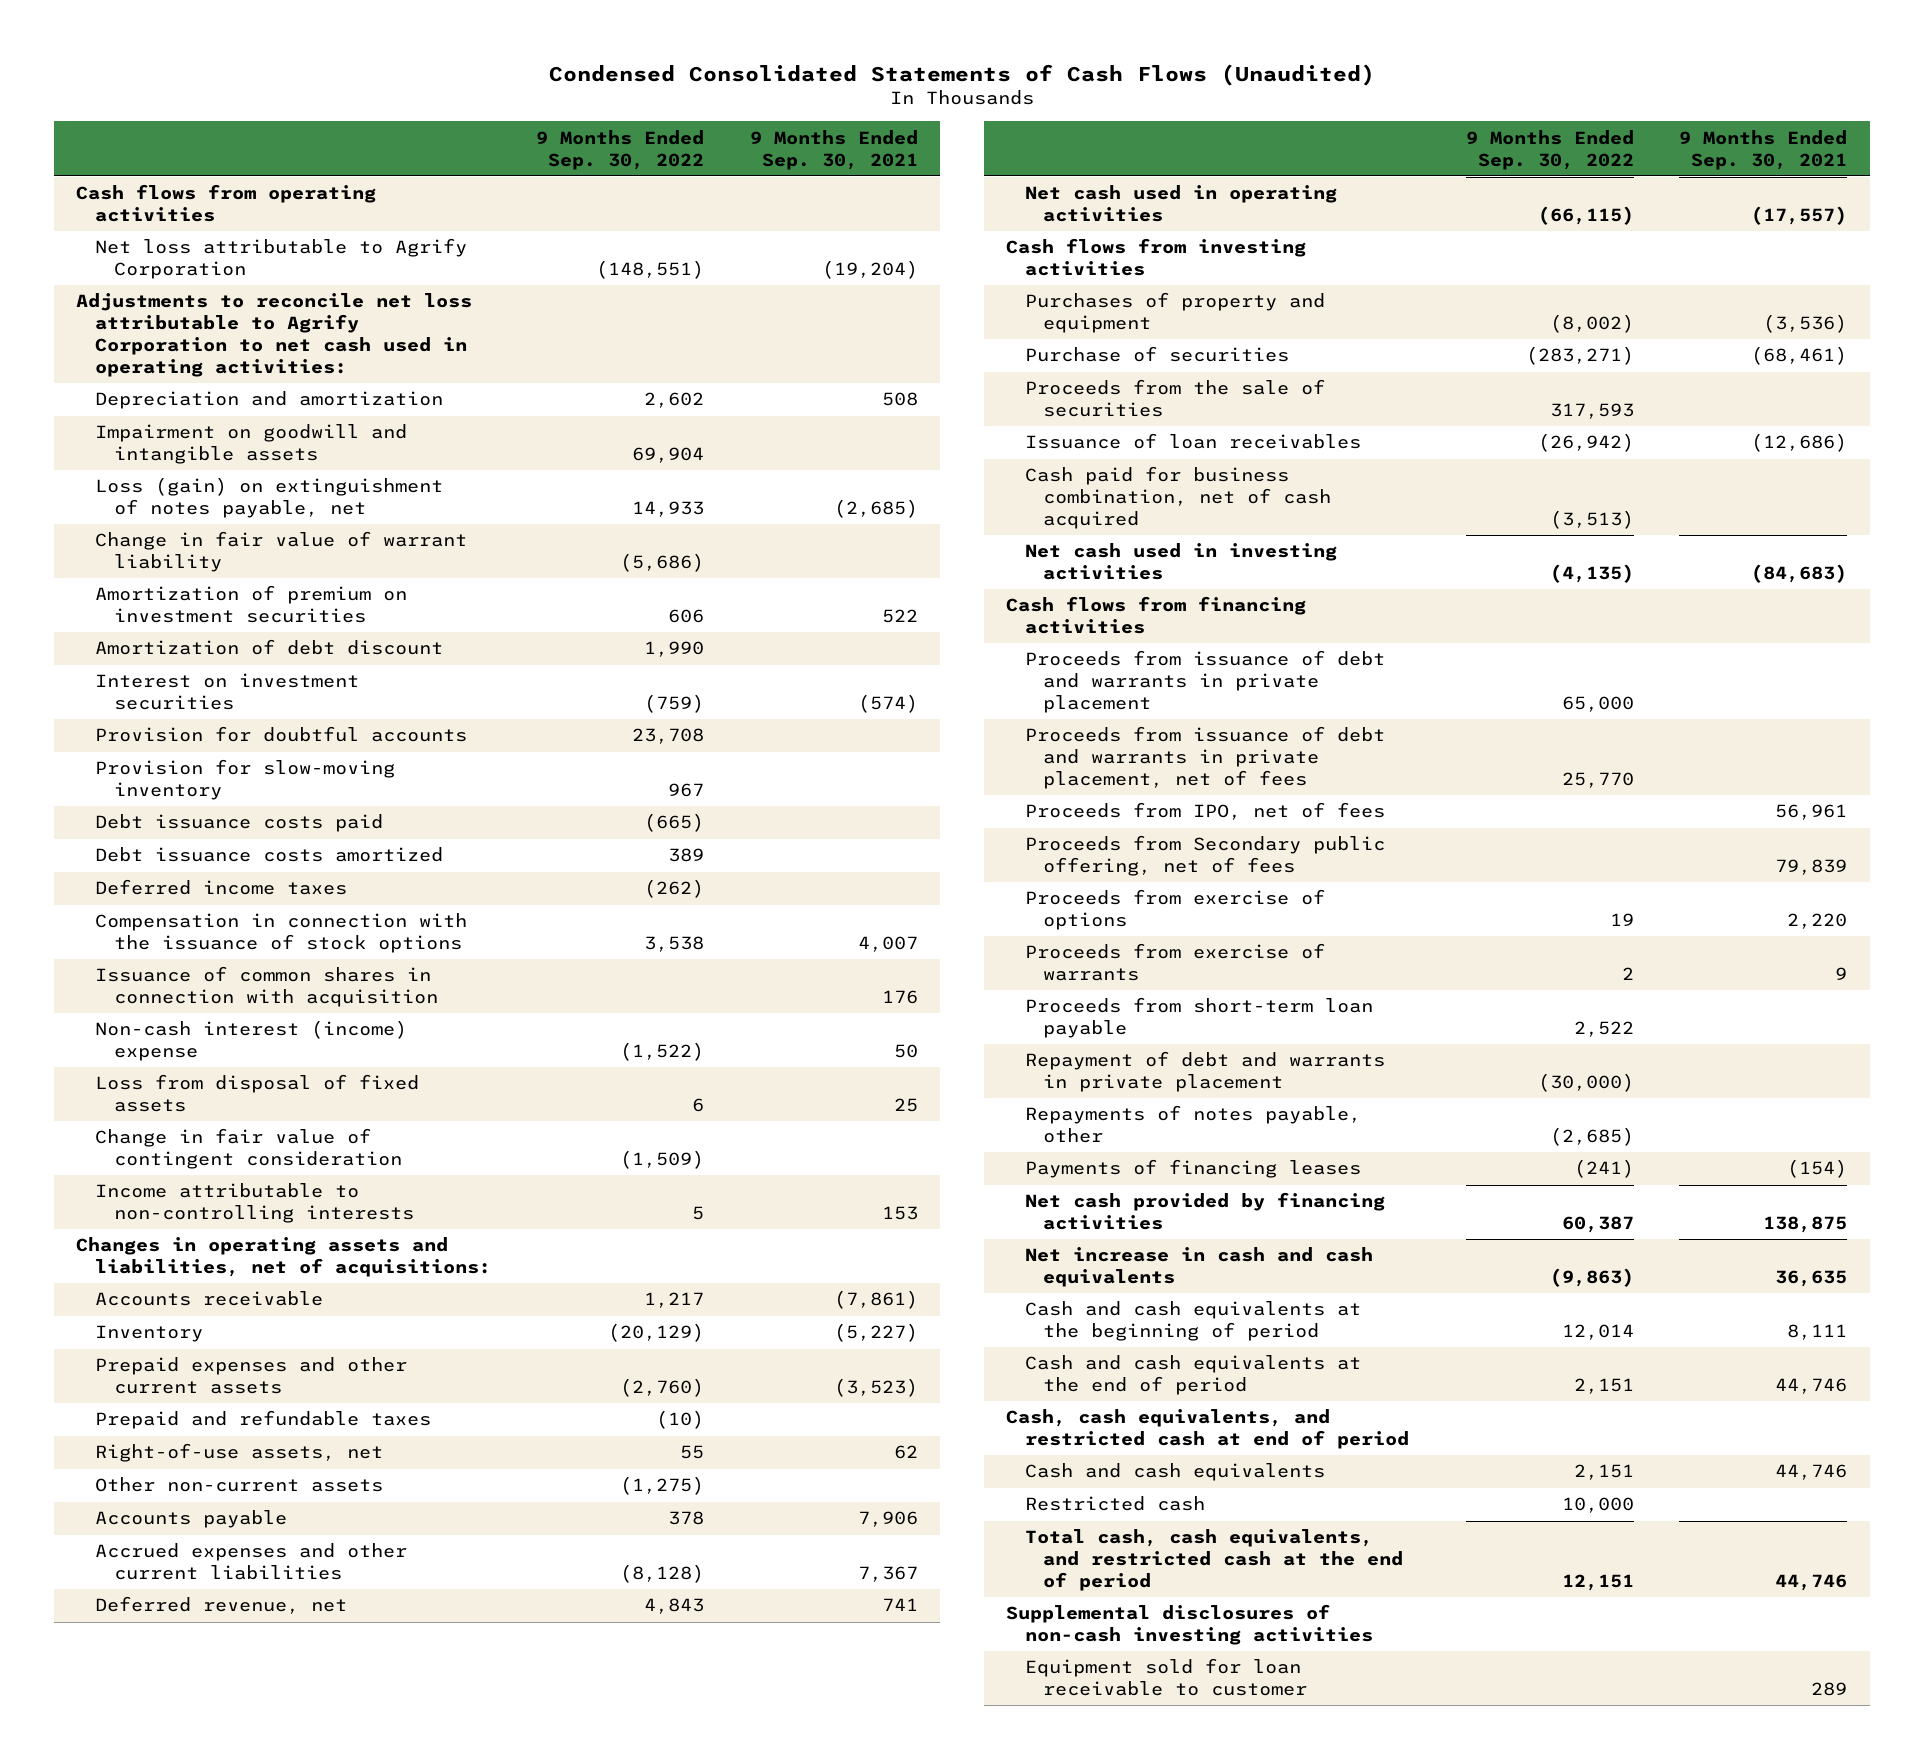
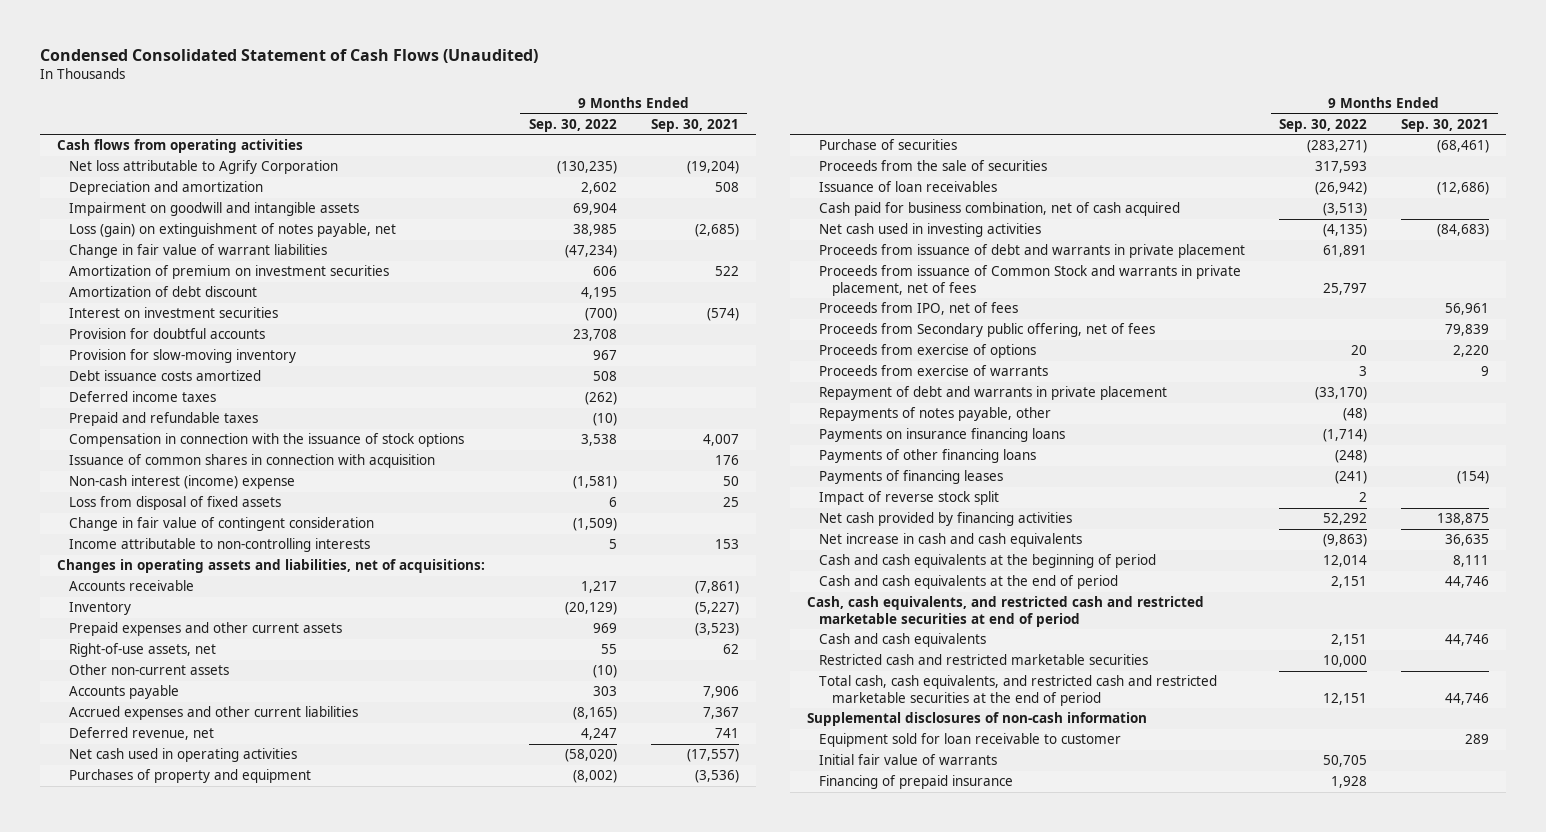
[548,63,1375,86] Condensed Consolidated Statements of Cash Flows (Unaudited) -> [39,48,538,63] Condensed Consolidated Statement of Cash Flows (Unaudited)
[76,293,473,378] Adjustments to reconcile net loss attributable to Agrify Corporation to net cash used in operating activities: -> none
[596,260,705,280] (148,551) -> [556,161,617,175] (130,235)
[632,501,705,518] 14,933 -> [572,224,617,237] 38,985
[95,531,468,573] Change in fair value of warrant liability -> [68,244,327,259] Change in fair value of warrant liabilities
[620,553,705,573] (5,686) -> [564,245,617,259] (47,234)
[644,641,705,658] 1,990 -> [580,287,617,300] 4,195
[644,694,705,714] (759) -> [584,308,617,322] (700)
[95,814,384,833] Debt issuance costs paid -> none
[668,848,705,863] 389 -> [592,371,617,382] 508
[95,1410,432,1430] Prepaid and refundable taxes -> [68,412,258,427] Prepaid and refundable taxes
[620,1042,705,1062] (1,522) -> [572,476,617,490] (1,581)
[620,1378,705,1398] (2,760) -> [592,623,617,634] 969
[1006,238,1307,277] Cash flows from investing activities -> none
[620,1476,705,1496] (1,275) -> [592,665,617,679] (10)
[668,1511,705,1526] 378 -> [592,686,617,697] 303
[620,1564,705,1584] (8,128) -> [572,707,617,721] (8,165)
[644,1598,705,1615] 4,843 -> [580,728,617,741] 4,247
[1538,206,1635,226] (66,115) -> [564,749,617,763] (58,020)
[1006,596,1307,635] Cash flows from financing activities -> none
[1562,696,1635,713] 65,000 -> [1323,245,1368,258] 61,891
[1024,726,1385,790] Proceeds from issuance of debt and warrants in private placement, net of fees -> [819,265,1242,297] Proceeds from issuance of Common Stock and warrants in private placement, net of fees
[1562,772,1635,789] 25,770 -> [1323,283,1368,296] 25,797
[1024,997,1373,1039] Proceeds from short-term loan payable -> none
[1610,913,1635,927] 19 -> [1351,345,1368,356] 20
[1622,967,1635,981] 2 -> [1359,366,1368,377] 3
[1538,1073,1635,1093] (30,000) -> [1315,387,1368,401] (33,170)
[1550,1127,1635,1147] (2,685) -> [1343,408,1368,422] (48)
none -> [819,428,1066,443] Payments on insurance financing loans
none -> [819,449,1037,464] Payments of other financing loans
none -> [819,491,1000,506] Impact of reverse stock split
[1562,1216,1635,1234] 60,387 -> [1323,513,1368,526] 52,292
[1006,1409,1409,1450] Cash, cash equivalents, and restricted cash at end of period -> [806,596,1204,628] Cash, cash equivalents, and restricted cash and restricted marketable securities at end of period
[1024,1496,1205,1512] Restricted cash -> [819,654,1149,666] Restricted cash and restricted marketable securities
[1024,1529,1404,1592] Total cash, cash equivalents, and restricted cash at the end of period -> [819,675,1218,707] Total cash, cash equivalents, and restricted cash and restricted marketable securities at the end of period
[1006,1604,1373,1646] Supplemental disclosures of non-cash investing activities -> [806,712,1147,727] Supplemental disclosures of non-cash information
none -> [819,754,998,766] Initial fair value of warrants
none -> [819,775,1014,790] Financing of prepaid insurance

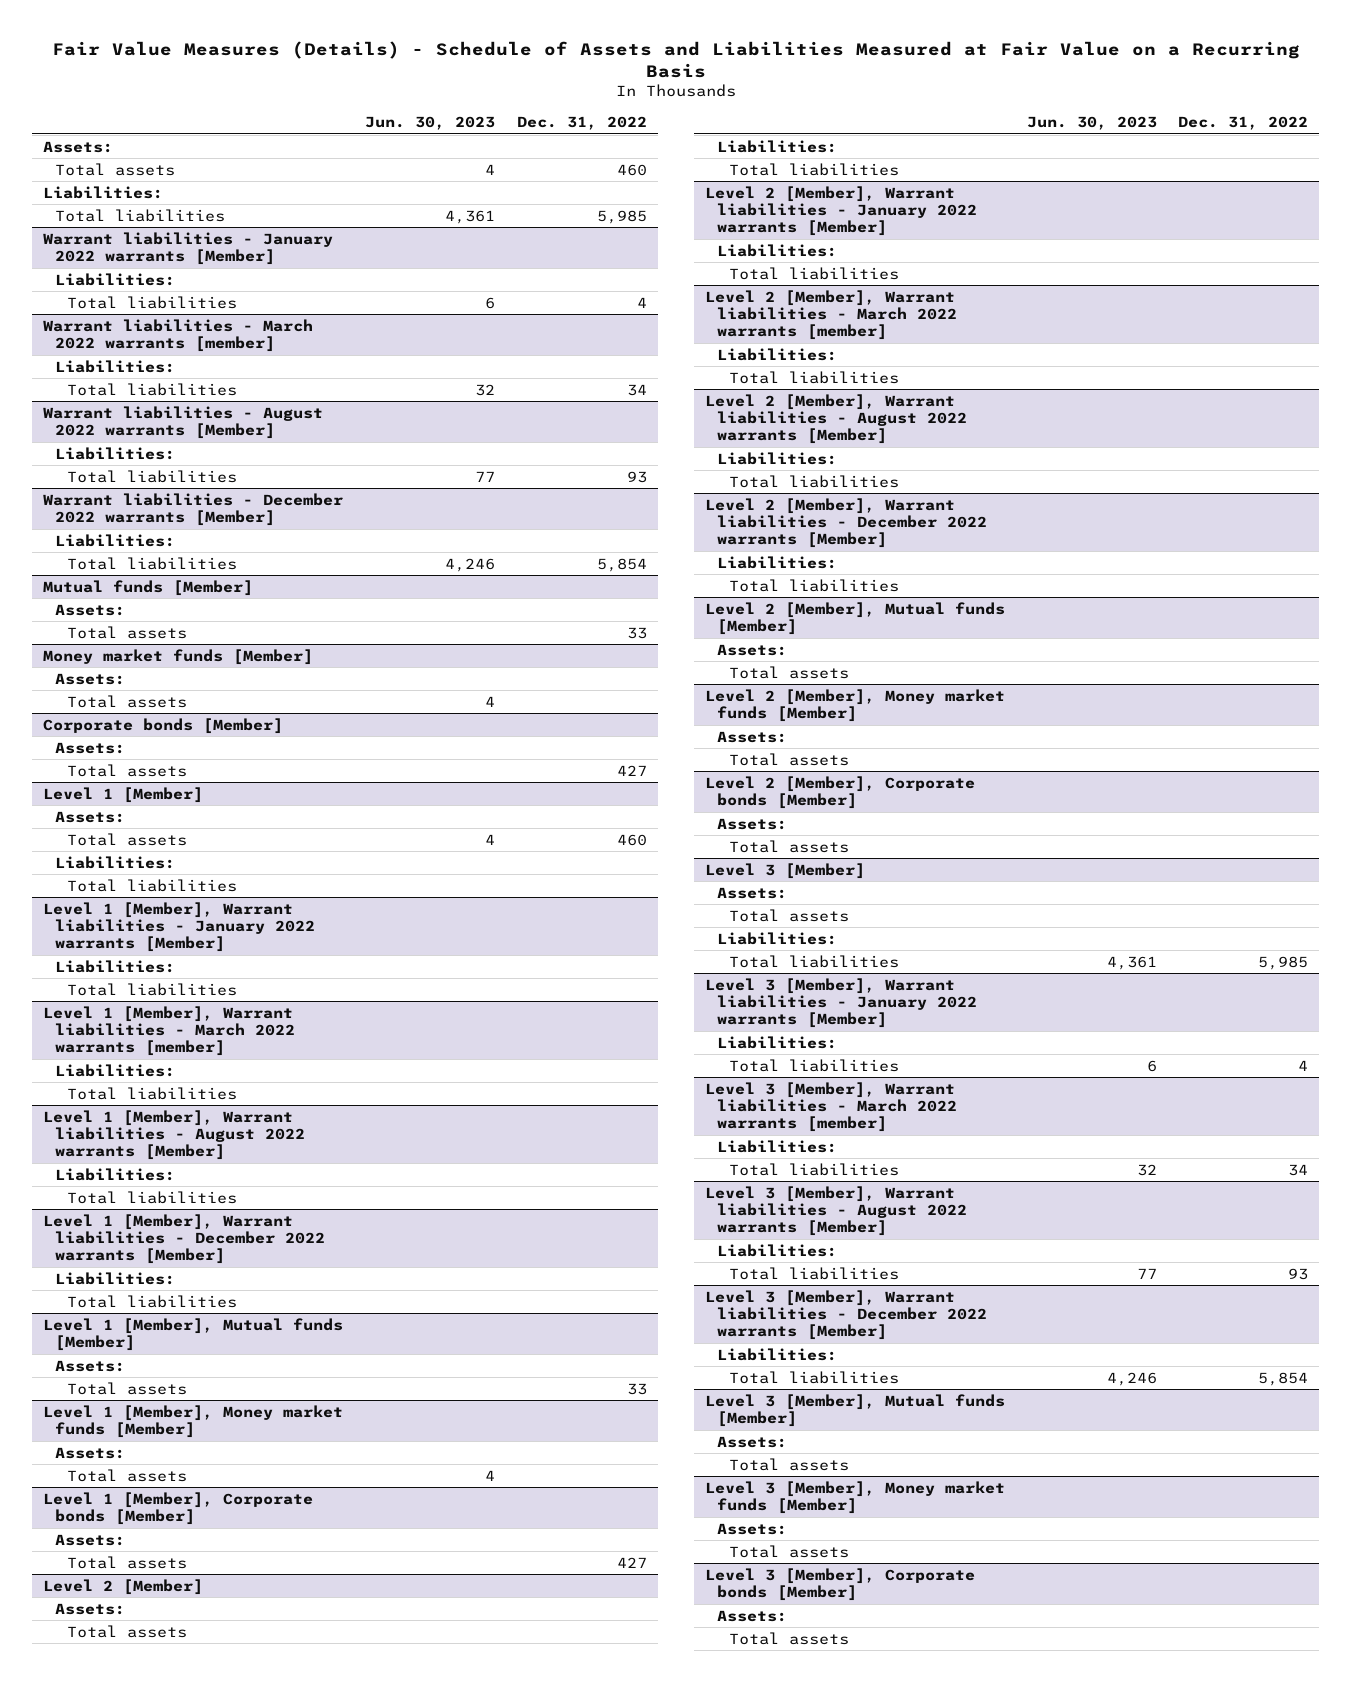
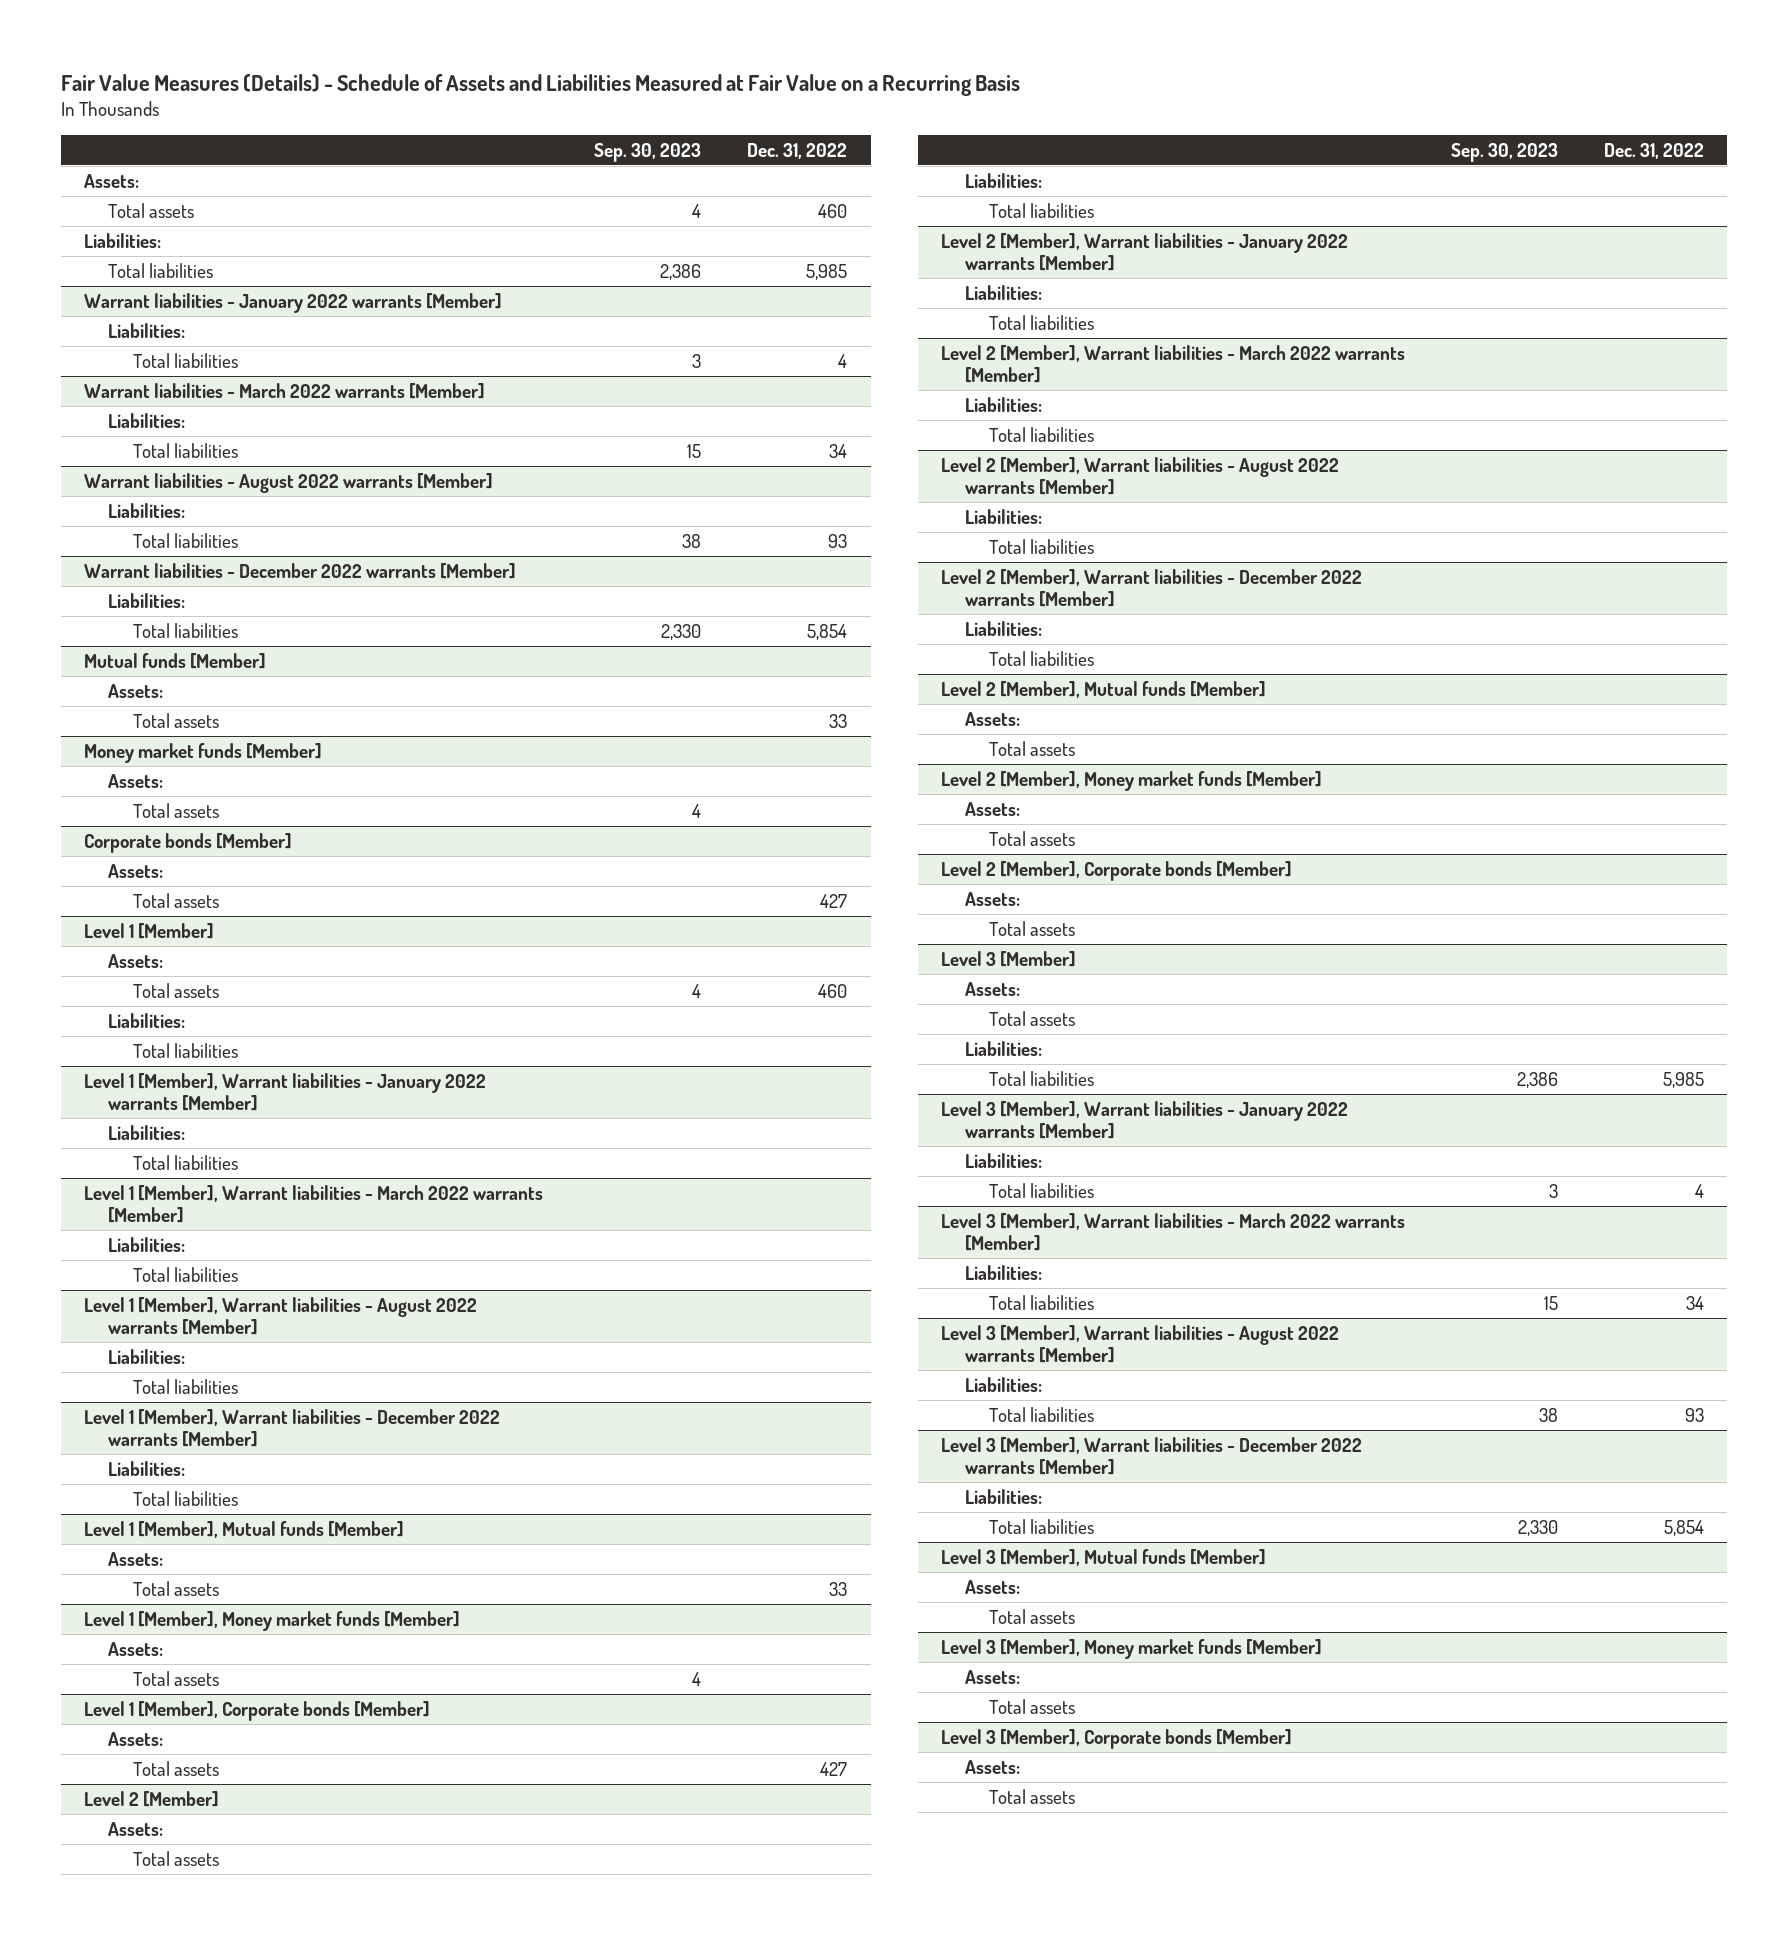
[365,116,496,131] Jun. 30, 2023 -> none
none -> [594,142,702,162] Sep. 30, 2023
[43,318,314,352] Warrant liabilities - March 2022 warrants [member] -> [84,382,486,399] Warrant liabilities - March 2022 warrants [Member]
[43,1005,296,1057] Level 1 [Member], Warrant liabilities - March 2022 warrants [member] -> [84,1184,544,1223] Level 1 [Member], Warrant liabilities - March 2022 warrants [Member]
[704,289,957,341] Level 2 [Member], Warrant liabilities - March 2022 warrants [member] -> [940,344,1405,383] Level 2 [Member], Warrant liabilities - March 2022 warrants [Member]
[704,1081,957,1133] Level 3 [Member], Warrant liabilities - March 2022 warrants [member] -> [940,1212,1405,1251] Level 3 [Member], Warrant liabilities - March 2022 warrants [Member]

